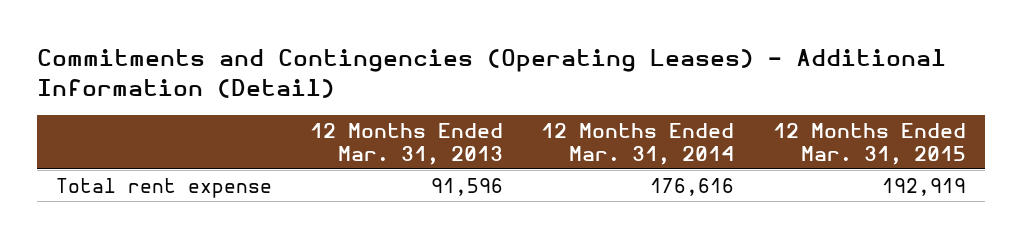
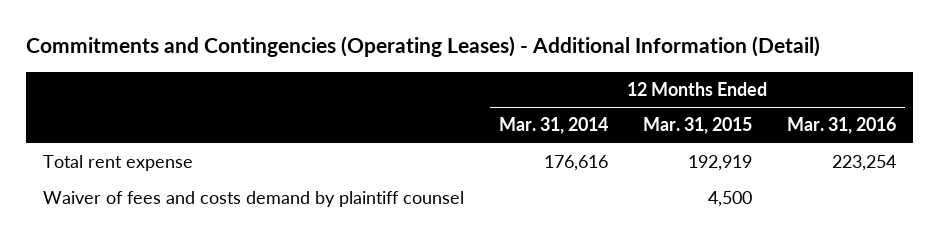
[310,122,504,165] 12 Months Ended Mar. 31, 2013 -> none
none -> [786,117,896,135] Mar. 31, 2016
none -> [43,191,465,208] Waiver of fees and costs demand by plaintiff counsel

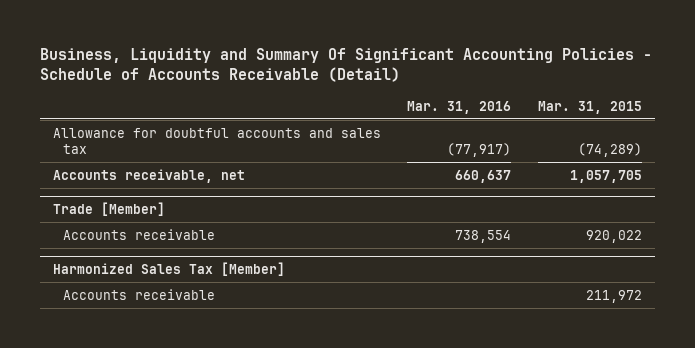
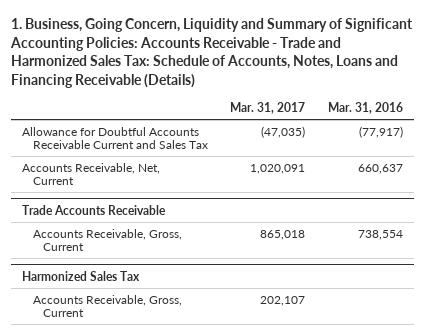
[39,47,652,83] Business, Liquidity and Summary Of Significant Accounting Policies - Schedule of Accounts Receivable (Detail) -> [10,18,414,88] 1. Business, Going Concern, Liquidity and Summary of Significant Accounting Policies: Accounts Receivable - Trade and Harmonized Sales Tax: Schedule of Accounts, Notes, Loans and Financing Receivable (Details)
[537,100,642,114] Mar. 31, 2015 -> none
none -> [230,102,306,115] Mar. 31, 2017
[53,127,382,155] Allowance for doubtful accounts and sales tax -> [22,126,208,150] Allowance for Doubtful Accounts Receivable Current and Sales Tax
[53,168,246,183] Accounts receivable, net -> [22,162,161,186] Accounts Receivable, Net, Current
[53,201,166,216] Trade [Member] -> [22,204,167,215] Trade Accounts Receivable
[62,228,215,240] Accounts receivable -> [32,228,182,252] Accounts Receivable, Gross, Current
[53,261,286,276] Harmonized Sales Tax [Member] -> [22,270,141,281] Harmonized Sales Tax
[62,288,215,300] Accounts receivable -> [32,294,182,318] Accounts Receivable, Gross, Current

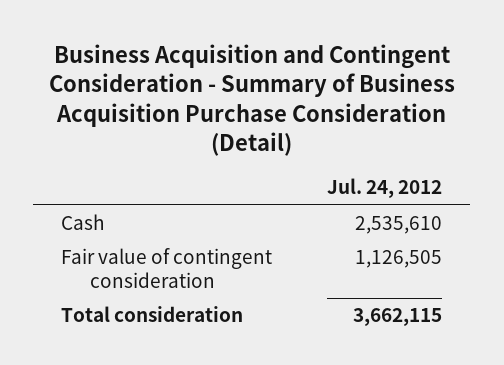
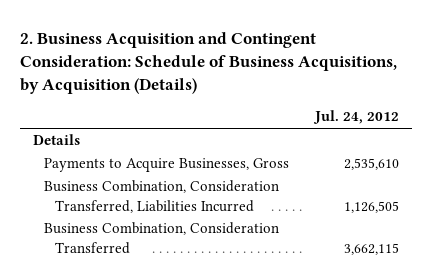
[48,43,455,157] Business Acquisition and Contingent Consideration - Summary of Business Acquisition Purchase Consideration (Detail) -> [20,31,398,94] 2. Business Acquisition and Contingent Consideration: Schedule of Business Acquisitions, by Acquisition (Details)
none -> [33,134,81,146] Details
[61,214,106,231] Cash -> [44,158,290,173] Payments to Acquire Businesses, Gross
[61,248,273,288] Fair value of contingent consideration -> [44,180,280,213] Business Combination, Consideration Transferred, Liabilities Incurred
[61,306,244,323] Total consideration -> [44,222,280,254] Business Combination, Consideration Transferred

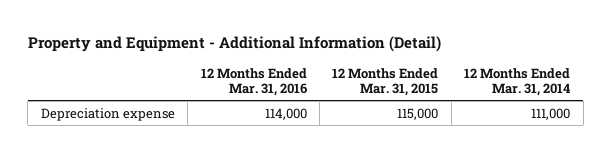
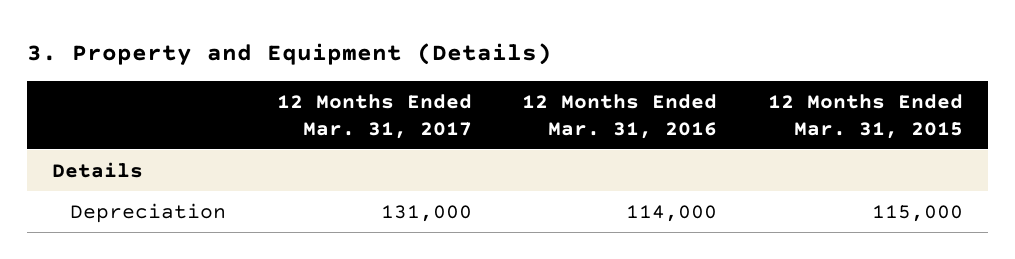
[27,36,441,53] Property and Equipment - Additional Information (Detail) -> [26,42,552,65] 3. Property and Equipment (Details)
[464,67,571,97] 12 Months Ended Mar. 31, 2014 -> none
none -> [276,93,472,139] 12 Months Ended Mar. 31, 2017
none -> [51,161,143,178] Details
[40,107,175,121] Depreciation expense -> [69,202,226,223] Depreciation

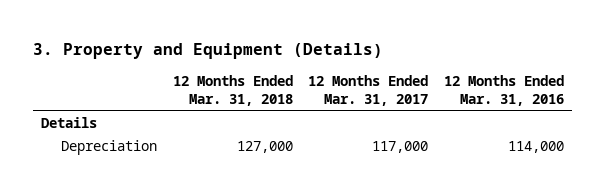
[767,93,963,139] 12 Months Ended Mar. 31, 2015 -> none
none -> [172,75,293,106] 12 Months Ended Mar. 31, 2018
[380,204,472,222] 131,000 -> [372,140,429,153] 117,000

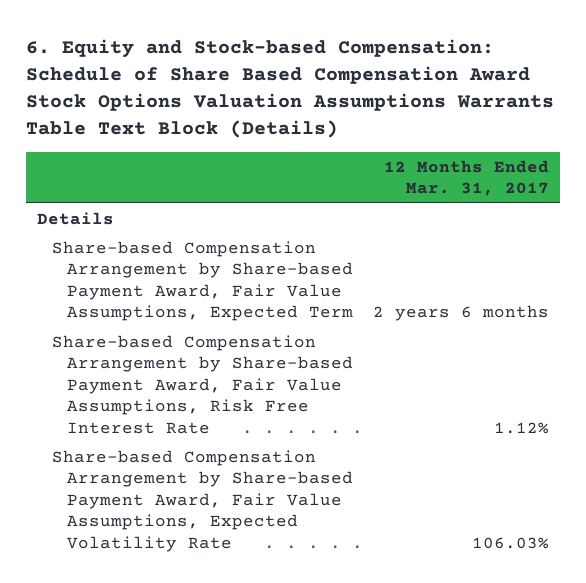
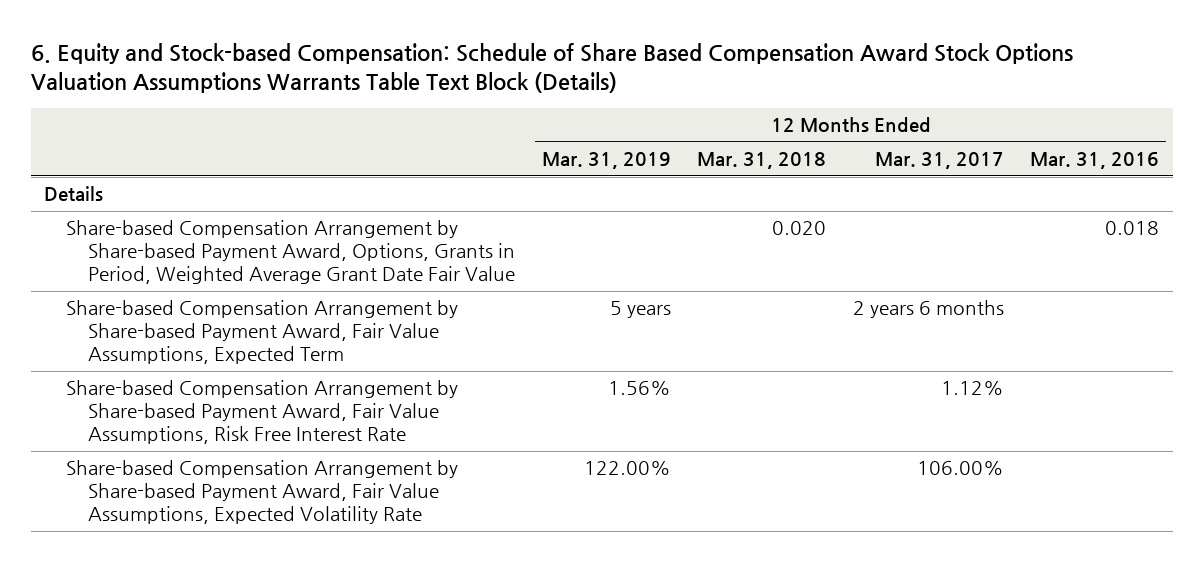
none -> [541,152,671,170] Mar. 31, 2019
none -> [697,152,827,170] Mar. 31, 2018
none -> [1030,152,1160,170] Mar. 31, 2016
none -> [66,220,516,285] Share-based Compensation Arrangement by Share-based Payment Award, Options, Grants in Period, Weighted Average Grant Date Fair Value
[472,536,550,549] 106.03% -> [916,461,1004,476] 106.00%

